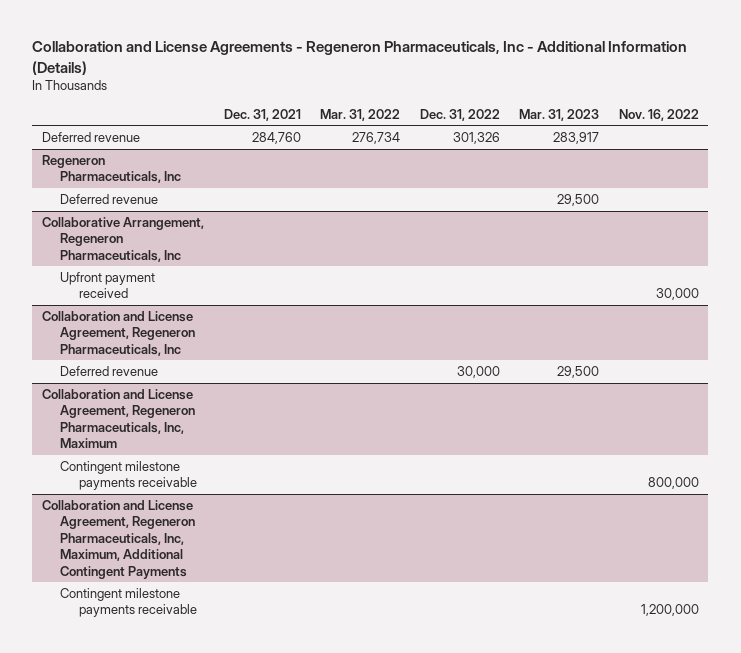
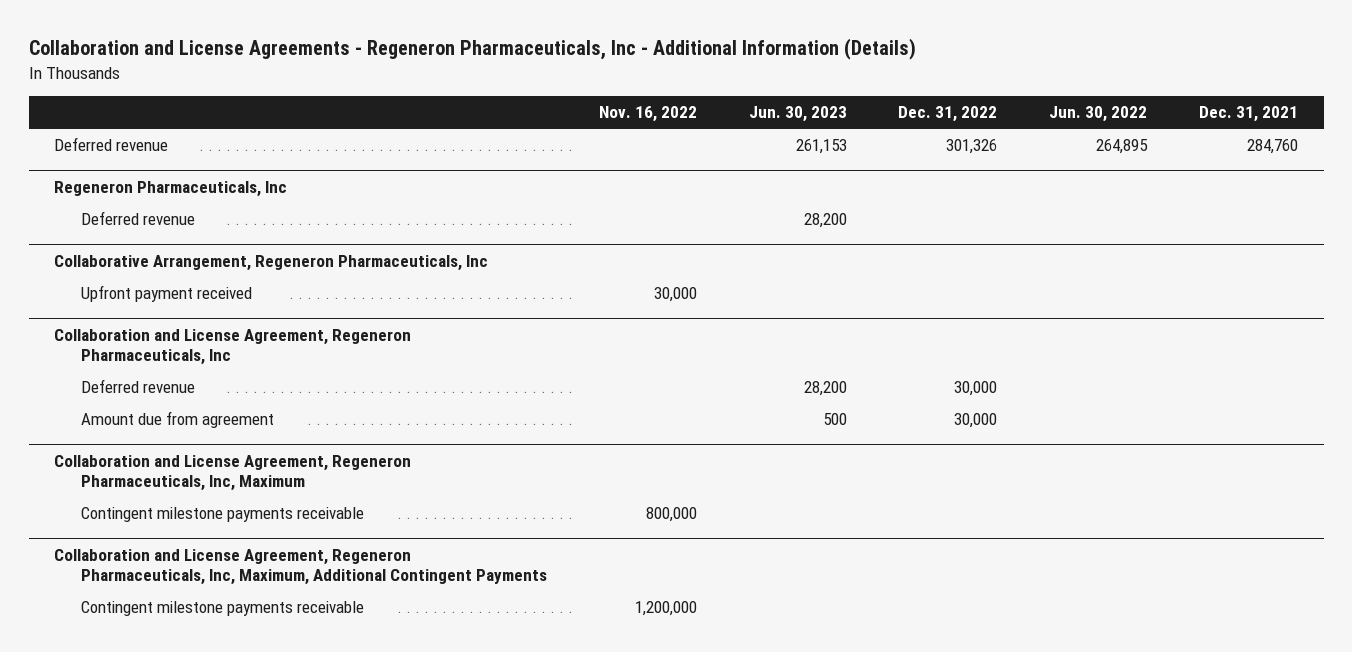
[320,108,401,121] Mar. 31, 2022 -> none
[519,108,600,121] Mar. 31, 2023 -> none
none -> [748,106,847,123] Jun. 30, 2023
none -> [1049,106,1148,123] Jun. 30, 2022
none -> [81,411,275,429] Amount due from agreement

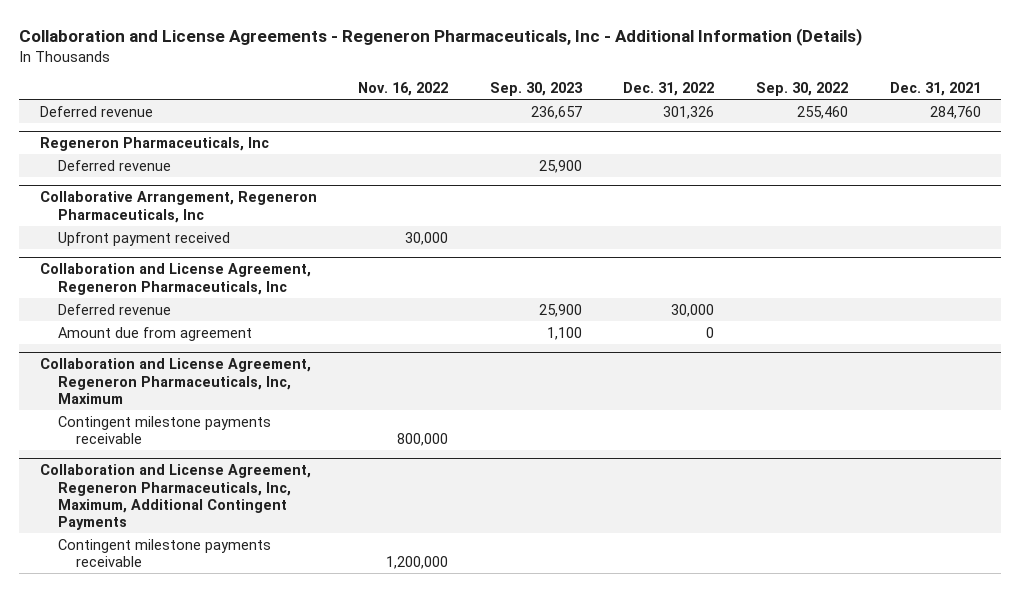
[748,106,847,123] Jun. 30, 2023 -> none
[1049,106,1148,123] Jun. 30, 2022 -> none
none -> [489,82,583,97] Sep. 30, 2023
none -> [756,82,849,97] Sep. 30, 2022
[954,413,998,429] 30,000 -> [706,326,715,338] 0

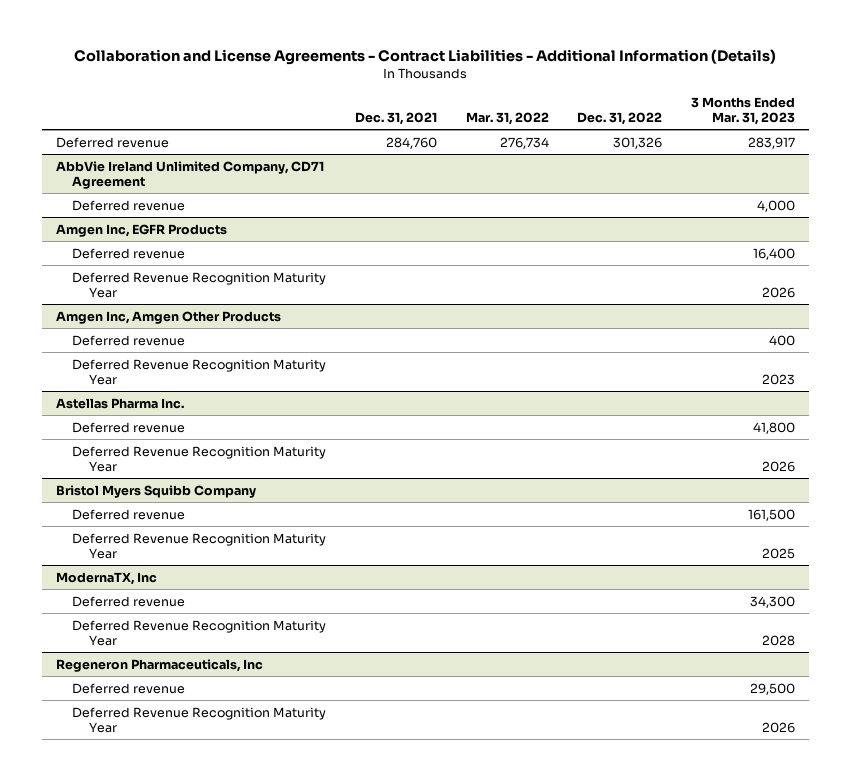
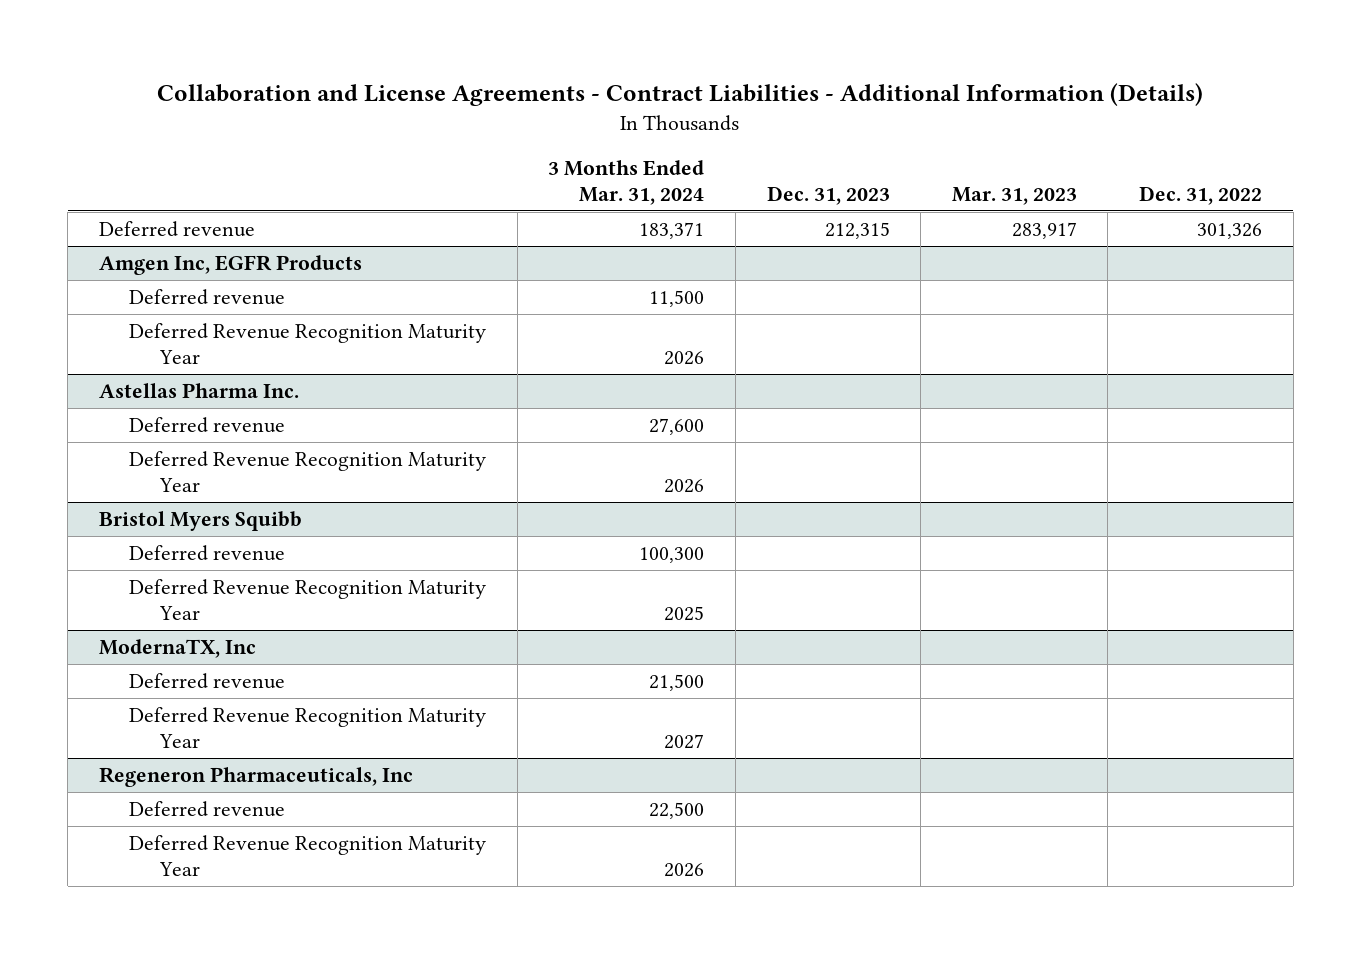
[354,111,437,125] Dec. 31, 2021 -> none
[465,111,549,125] Mar. 31, 2022 -> none
[690,96,795,125] 3 Months Ended Mar. 31, 2023 -> none
none -> [548,159,705,205] 3 Months Ended Mar. 31, 2024
none -> [766,185,890,205] Dec. 31, 2023
none -> [951,186,1077,205] Mar. 31, 2023
[55,160,324,189] AbbVie Ireland Unlimited Company, CD71 Agreement -> none
[72,199,186,211] Deferred revenue -> none
[55,310,281,324] Amgen Inc, Amgen Other Products -> none
[72,334,186,346] Deferred revenue -> none
[72,358,327,385] Deferred Revenue Recognition Maturity Year -> none
[55,484,256,498] Bristol Myers Squibb Company -> [98,510,302,531] Bristol Myers Squibb

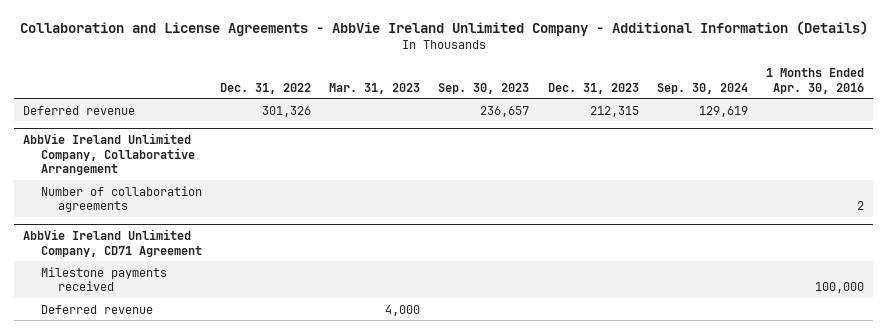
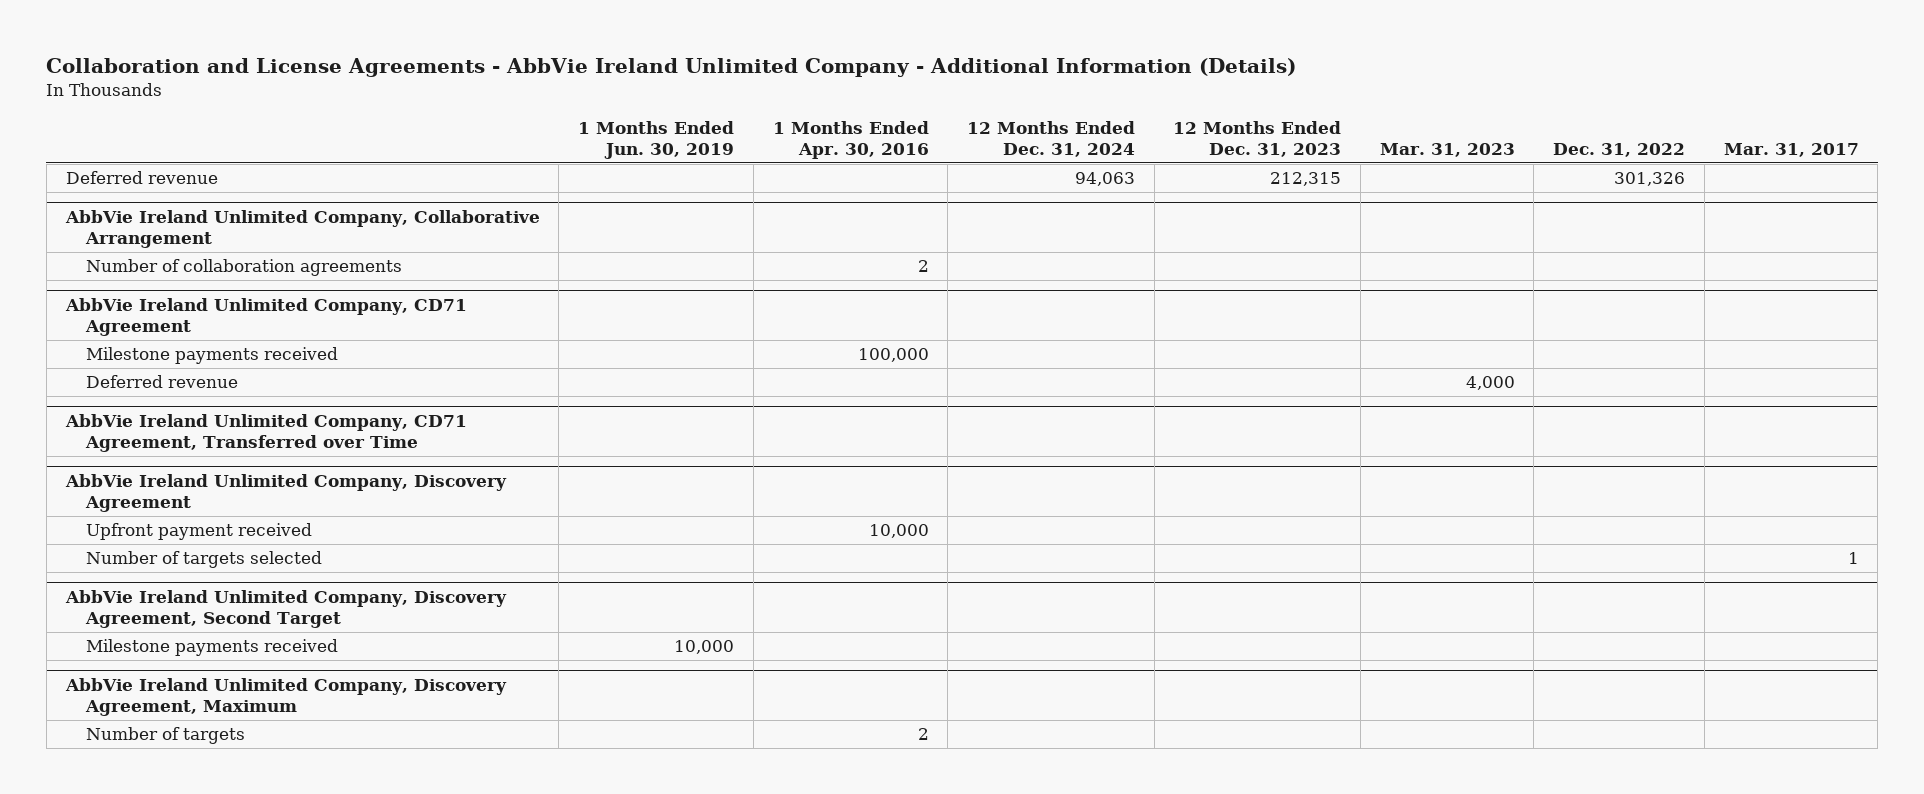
[438,82,530,94] Sep. 30, 2023 -> none
[547,82,639,94] Dec. 31, 2023 -> none
[657,82,749,94] Sep. 30, 2024 -> none
none -> [578,120,735,159] 1 Months Ended Jun. 30, 2019
none -> [966,120,1135,157] 12 Months Ended Dec. 31, 2024
none -> [1173,120,1342,157] 12 Months Ended Dec. 31, 2023
none -> [1723,142,1859,157] Mar. 31, 2017
none -> [64,413,467,452] AbbVie Ireland Unlimited Company, CD71 Agreement, Transferred over Time
none -> [64,473,507,512] AbbVie Ireland Unlimited Company, Discovery Agreement
none -> [86,523,313,541] Upfront payment received
none -> [86,551,323,569] Number of targets selected
none -> [64,589,507,628] AbbVie Ireland Unlimited Company, Discovery Agreement, Second Target
none -> [86,639,339,657] Milestone payments received
none -> [64,677,507,716] AbbVie Ireland Unlimited Company, Discovery Agreement, Maximum
none -> [86,727,246,745] Number of targets

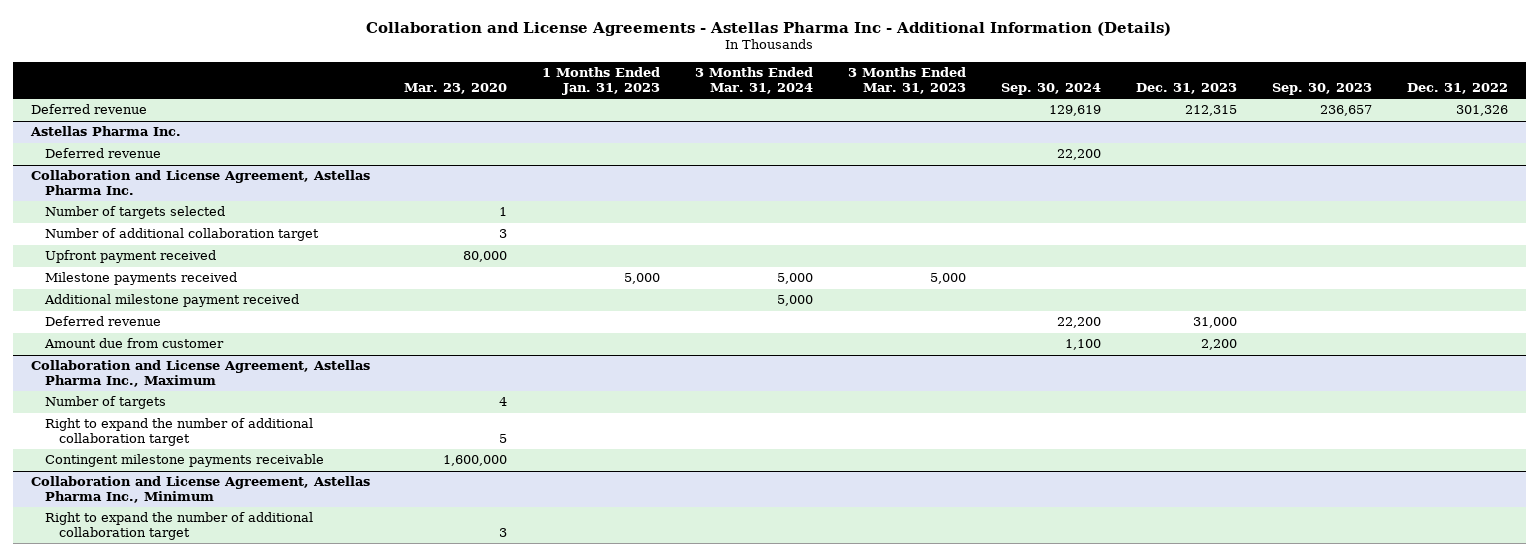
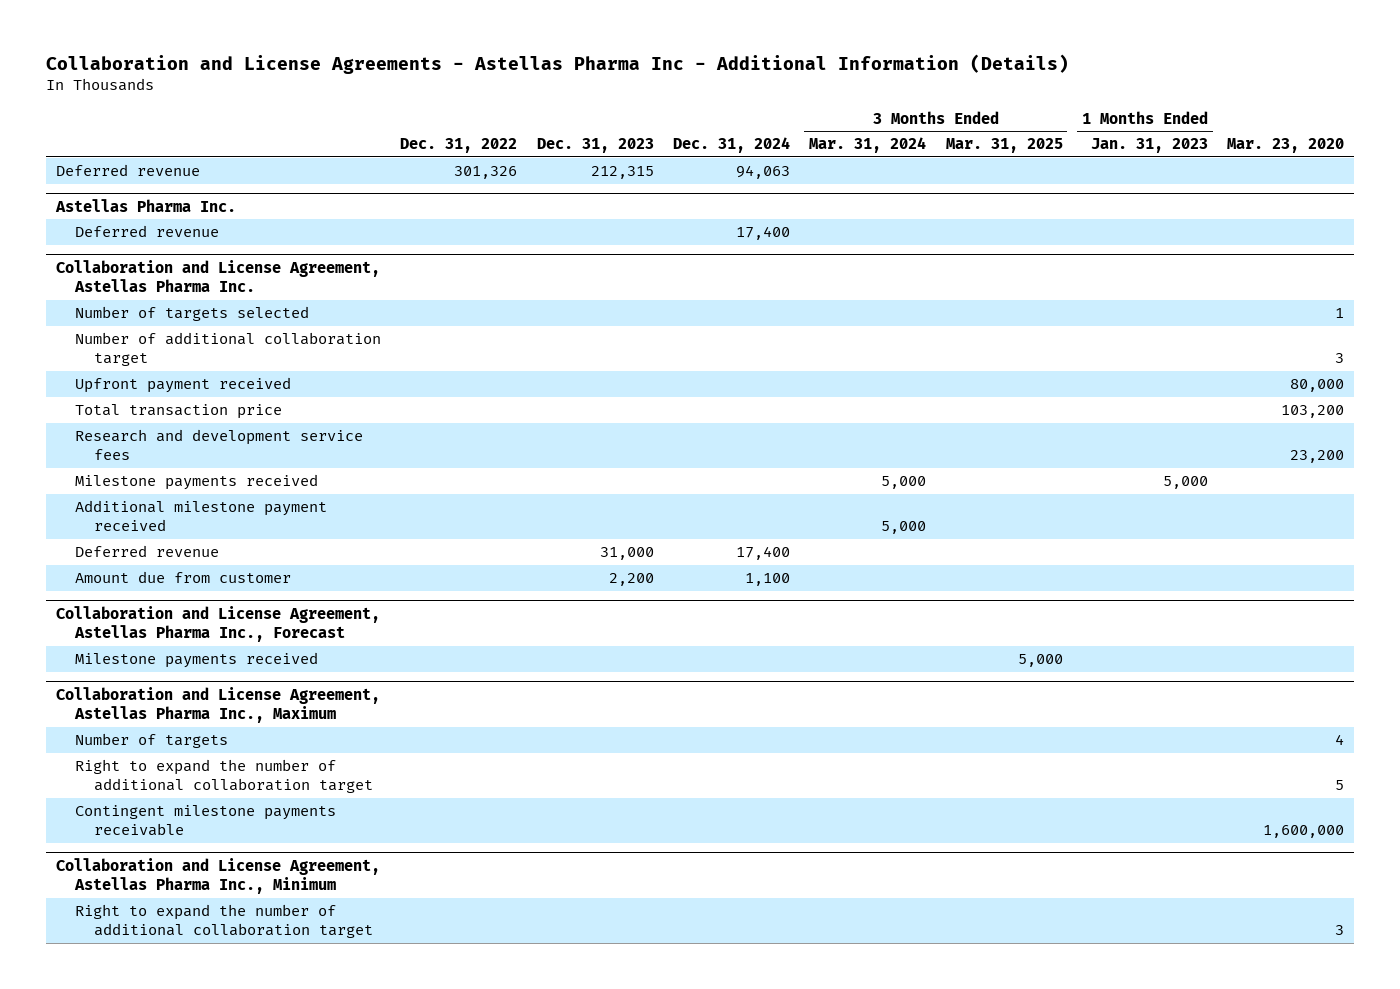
[848,67,967,94] 3 Months Ended Mar. 31, 2023 -> none
[1001,82,1102,95] Sep. 30, 2024 -> none
[1272,82,1373,95] Sep. 30, 2023 -> none
none -> [673,137,791,154] Dec. 31, 2024
none -> [945,138,1063,154] Mar. 31, 2025
none -> [75,404,283,420] Total transaction price
none -> [75,429,364,461] Research and development service fees
none -> [55,605,380,643] Collaboration and License Agreement, Astellas Pharma Inc., Forecast
none -> [75,652,319,669] Milestone payments received

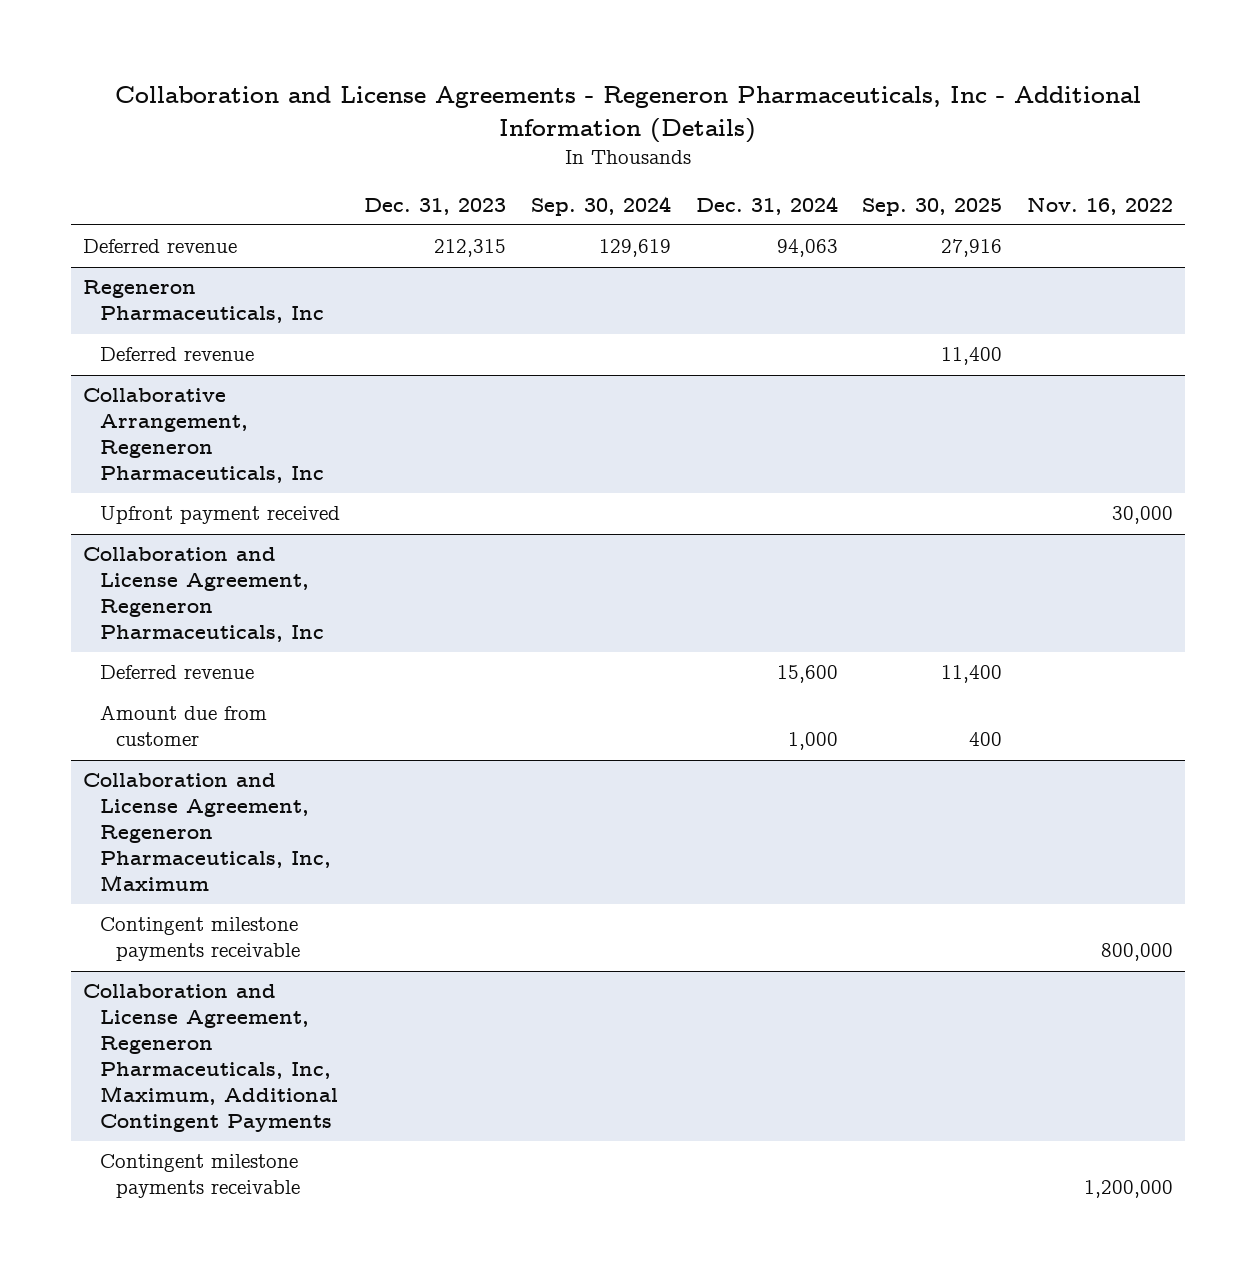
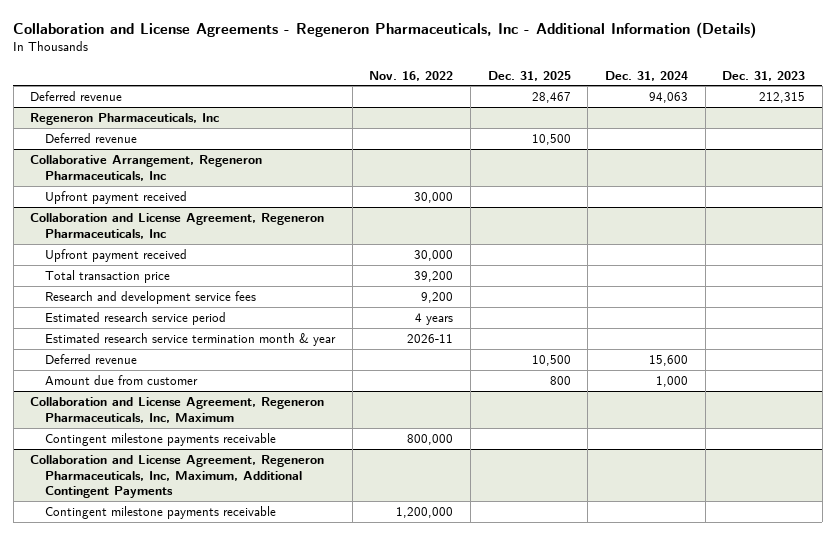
[530,195,671,216] Sep. 30, 2024 -> none
[862,197,1003,216] Sep. 30, 2025 -> none
none -> [487,70,571,81] Dec. 31, 2025
none -> [45,249,188,263] Upfront payment received
none -> [45,270,171,284] Total transaction price
none -> [45,291,257,305] Research and development service fees
none -> [45,312,227,326] Estimated research service period
none -> [45,333,337,347] Estimated research service termination month & year

